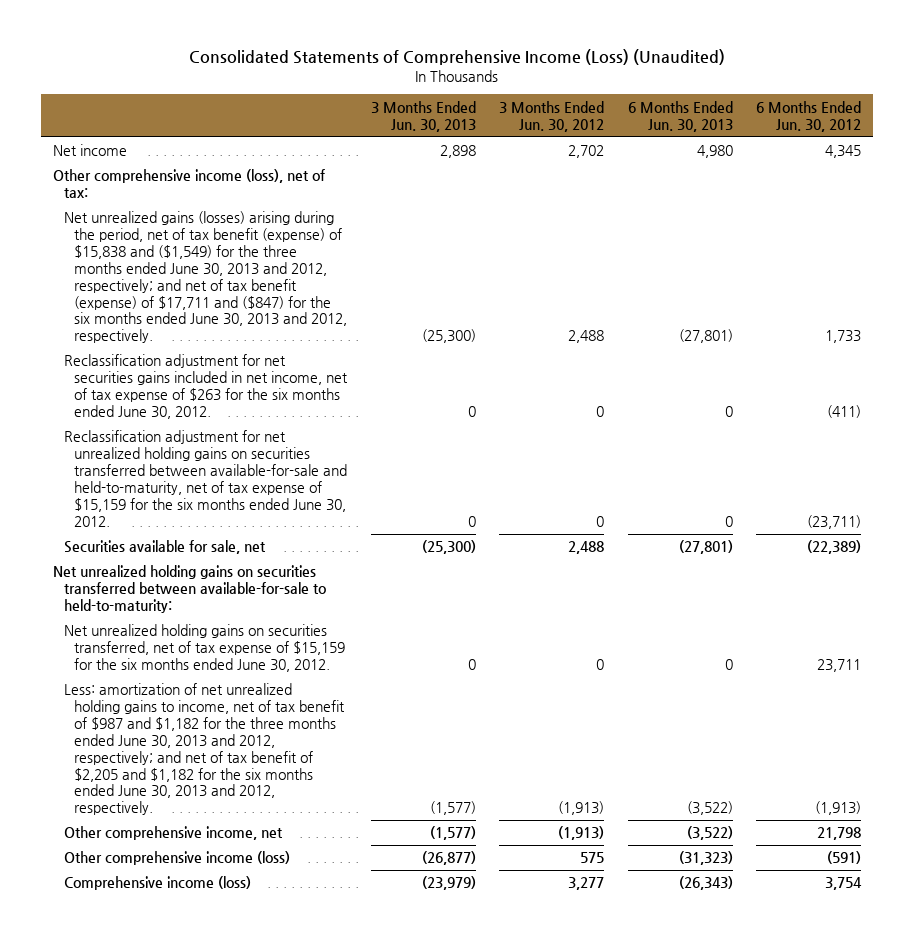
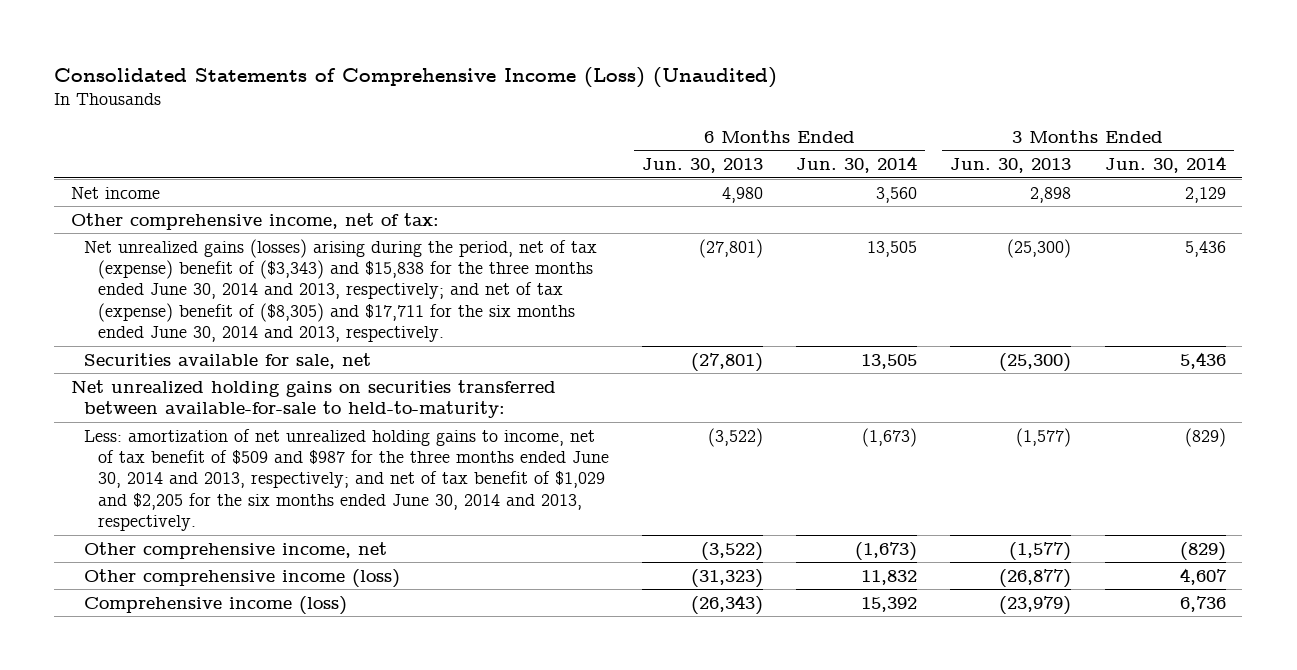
[499,100,605,132] 3 Months Ended Jun. 30, 2012 -> none
[756,100,862,132] 6 Months Ended Jun. 30, 2012 -> none
none -> [796,156,918,174] Jun. 30, 2014
none -> [1104,156,1226,174] Jun. 30, 2014
[63,354,349,419] Reclassification adjustment for net securities gains included in net income, net of tax expense of $263 for the six months ended June 30, 2012. -> none
[63,430,348,527] Reclassification adjustment for net unrealized holding gains on securities transferred between available-for-sale and held-to-maturity, net of tax expense of $15,159 for the six months ended June 30, 2012. -> none
[53,169,326,199] Other comprehensive income (loss), net of tax: -> [71,212,440,230] Other comprehensive income, net of tax:
[63,211,348,344] Net unrealized gains (losses) arising during the period, net of tax benefit (expense) of $15,838 and ($1,549) for the three months ended June 30, 2013 and 2012, respectively; and net of tax benefit (expense) of $17,711 and ($847) for the six months ended June 30, 2013 and 2012, respectively. -> [84,238,598,343] Net unrealized gains (losses) arising during the period, net of tax (expense) benefit of ($3,343) and $15,838 for the three months ended June 30, 2014 and 2013, respectively; and net of tax (expense) benefit of ($8,305) and $17,711 for the six months ended June 30, 2014 and 2013, respectively.
[63,624,346,673] Net unrealized holding gains on securities transferred, net of tax expense of $15,159 for the six months ended June 30, 2012. -> none
[63,683,346,816] Less: amortization of net unrealized holding gains to income, net of tax benefit of $987 and $1,182 for the three months ended June 30, 2013 and 2012, respectively; and net of tax benefit of $2,205 and $1,182 for the six months ended June 30, 2013 and 2012, respectively. -> [84,428,609,532] Less: amortization of net unrealized holding gains to income, net of tax benefit of $509 and $987 for the three months ended June 30, 2014 and 2013, respectively; and net of tax benefit of $1,029 and $2,205 for the six months ended June 30, 2014 and 2013, respectively.

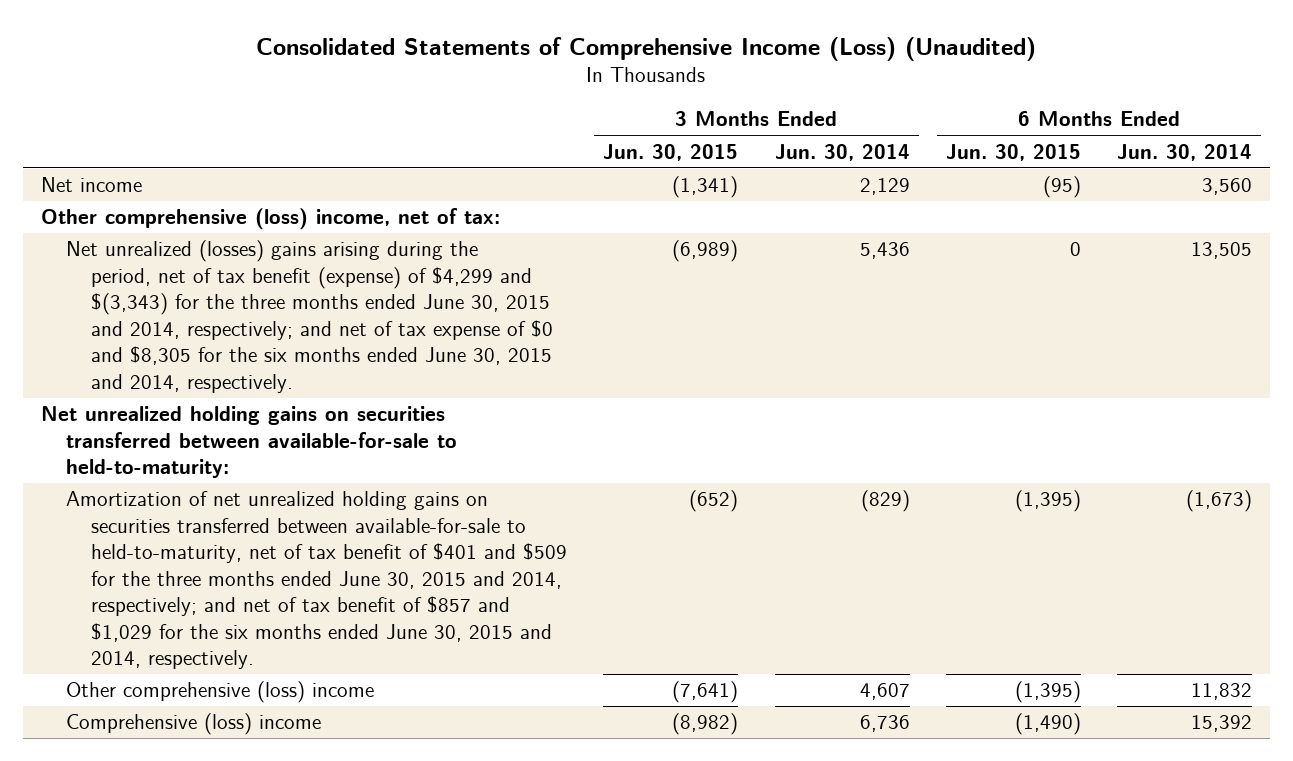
[641,158,763,174] Jun. 30, 2013 -> none
[950,158,1072,174] Jun. 30, 2013 -> none
none -> [603,143,739,161] Jun. 30, 2015
none -> [945,143,1081,161] Jun. 30, 2015
[84,352,372,369] Securities available for sale, net -> none
[71,212,440,230] Other comprehensive income, net of tax: -> [40,208,500,231] Other comprehensive (loss) income, net of tax:
[84,238,598,343] Net unrealized gains (losses) arising during the period, net of tax (expense) benefit of ($3,343) and $15,838 for the three months ended June 30, 2014 and 2013, respectively; and net of tax (expense) benefit of ($8,305) and $17,711 for the six months ended June 30, 2014 and 2013, respectively. -> [65,240,554,393] Net unrealized (losses) gains arising during the period, net of tax benefit (expense) of $4,299 and $(3,343) for the three months ended June 30, 2015 and 2014, respectively; and net of tax expense of $0 and $8,305 for the six months ended June 30, 2015 and 2014, respectively.
[84,541,388,559] Other comprehensive income, net -> none
[84,428,609,532] Less: amortization of net unrealized holding gains to income, net of tax benefit of $509 and $987 for the three months ended June 30, 2014 and 2013, respectively; and net of tax benefit of $1,029 and $2,205 for the six months ended June 30, 2014 and 2013, respectively. -> [65,491,568,670] Amortization of net unrealized holding gains on securities transferred between available-for-sale to held-to-maturity, net of tax benefit of $401 and $509 for the three months ended June 30, 2015 and 2014, respectively; and net of tax benefit of $857 and $1,029 for the six months ended June 30, 2015 and 2014, respectively.
[84,568,401,588] Other comprehensive income (loss) -> [65,681,374,704] Other comprehensive (loss) income
[84,595,348,615] Comprehensive income (loss) -> [65,713,321,736] Comprehensive (loss) income

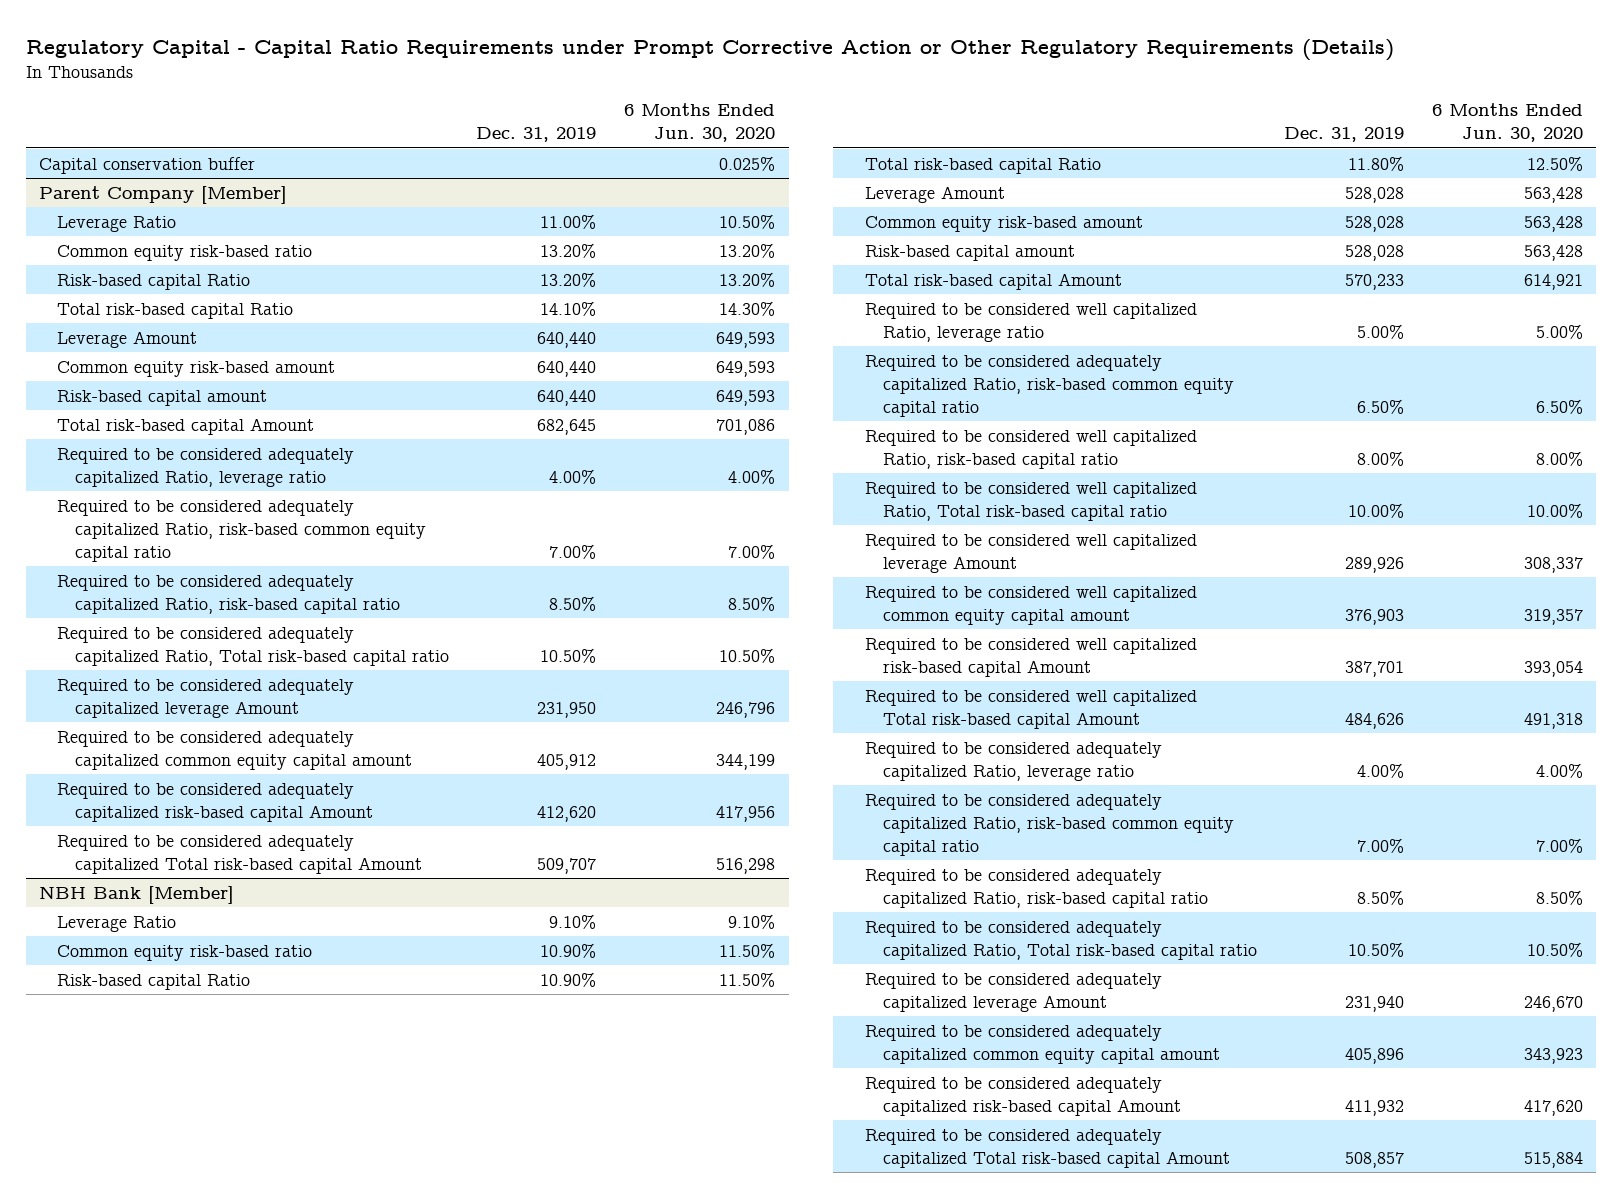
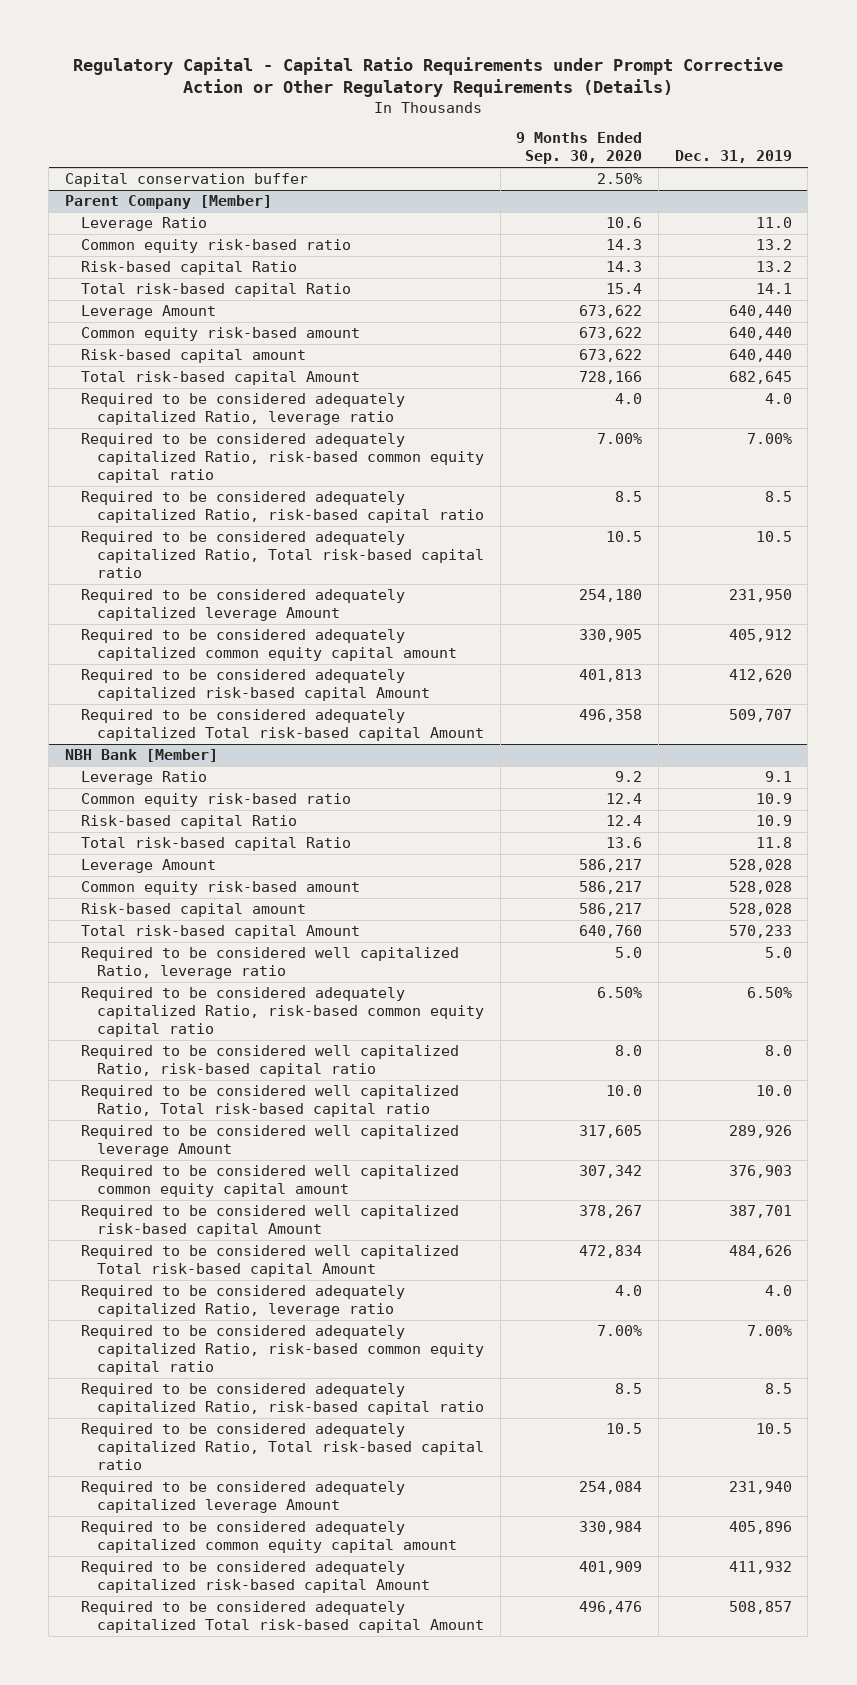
[623,103,775,143] 6 Months Ended Jun. 30, 2020 -> none
none -> [516,132,643,165] 9 Months Ended Sep. 30, 2020
[540,213,597,229] 11.00% -> [755,217,792,229] 11.0
[540,242,597,258] 13.20% -> [755,239,792,251] 13.2
[540,271,597,287] 13.20% -> [755,261,792,273] 13.2
[540,300,597,316] 14.10% -> [755,283,792,295] 14.1
[549,468,597,484] 4.00% -> [764,393,792,405] 4.0
[549,595,597,611] 8.50% -> [764,491,792,503] 8.5
[540,647,597,663] 10.50% -> [755,531,792,543] 10.5
[549,913,597,929] 9.10% -> [764,771,792,783] 9.1
[540,942,597,958] 10.90% -> [755,793,792,805] 10.9
[540,971,597,987] 10.90% -> [755,815,792,827] 10.9
[1348,155,1405,171] 11.80% -> [755,837,792,849] 11.8
[1357,323,1405,339] 5.00% -> [764,947,792,959] 5.0
[1357,450,1405,466] 8.00% -> [764,1045,792,1057] 8.0
[1348,502,1405,518] 10.00% -> [755,1085,792,1097] 10.0
[1357,762,1405,778] 4.00% -> [764,1285,792,1297] 4.0
[1357,889,1405,905] 8.50% -> [764,1383,792,1395] 8.5
[1348,941,1405,957] 10.50% -> [755,1423,792,1435] 10.5

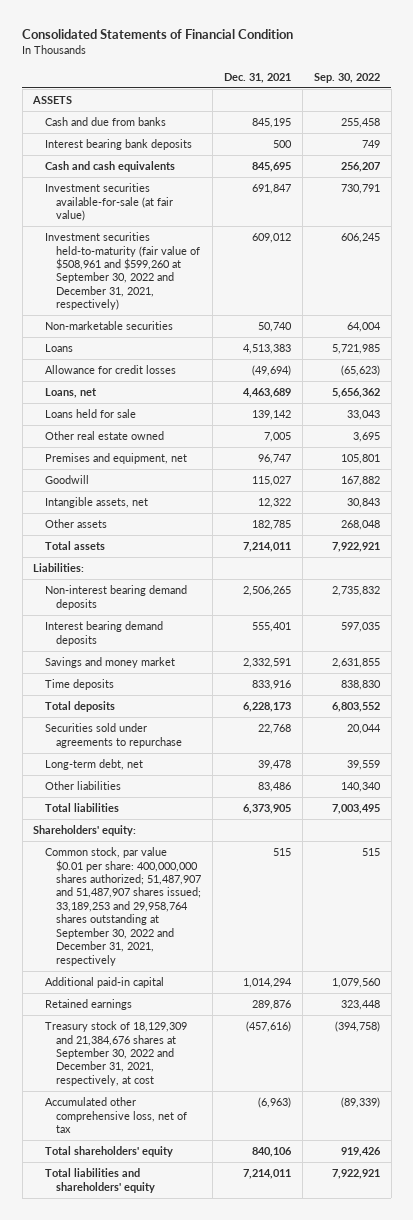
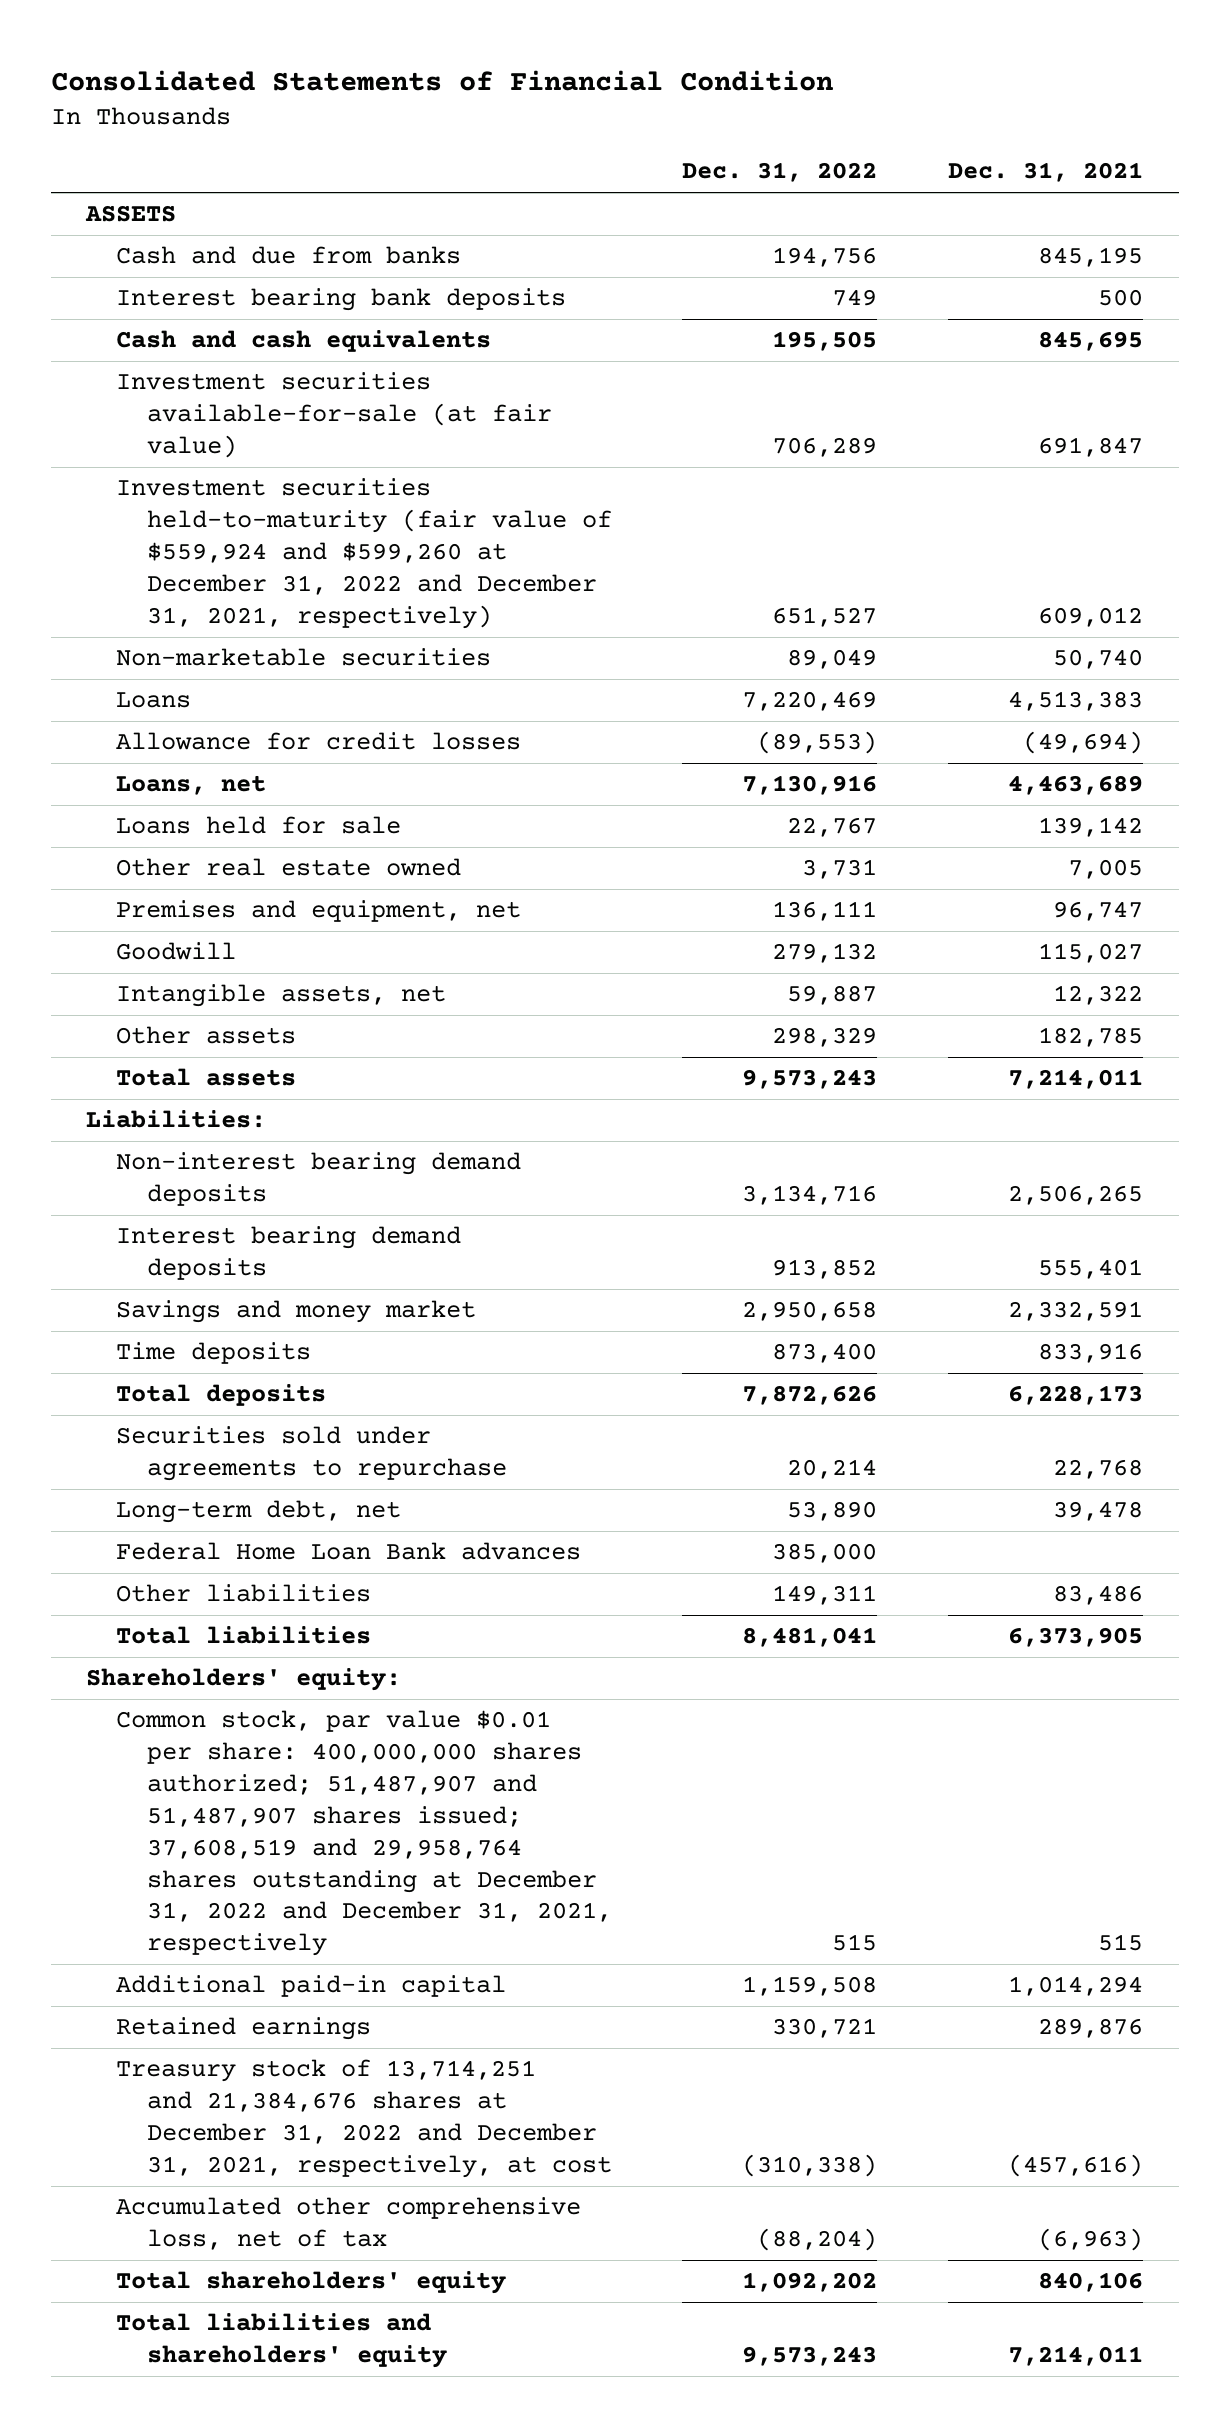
[313,72,380,83] Sep. 30, 2022 -> none
none -> [682,162,878,183] Dec. 31, 2022
[44,232,201,311] Investment securities held-to-maturity (fair value of $508,961 and $599,260 at September 30, 2022 and December 31, 2021, respectively) -> [116,478,612,629] Investment securities held-to-maturity (fair value of $559,924 and $599,260 at December 31, 2022 and December 31, 2021, respectively)
none -> [116,1542,582,1561] Federal Home Loan Bank advances
[44,847,202,966] Common stock, par value $0.01 per share: 400,000,000 shares authorized; 51,487,907 and 51,487,907 shares issued; 33,189,253 and 29,958,764 shares outstanding at September 30, 2022 and December 31, 2021, respectively -> [116,1710,612,1957] Common stock, par value $0.01 per share: 400,000,000 shares authorized; 51,487,907 and 51,487,907 shares issued; 37,608,519 and 29,958,764 shares outstanding at December 31, 2022 and December 31, 2021, respectively
[44,1021,187,1086] Treasury stock of 18,129,309 and 21,384,676 shares at September 30, 2022 and December 31, 2021, respectively, at cost -> [116,2059,612,2178] Treasury stock of 13,714,251 and 21,384,676 shares at December 31, 2022 and December 31, 2021, respectively, at cost

